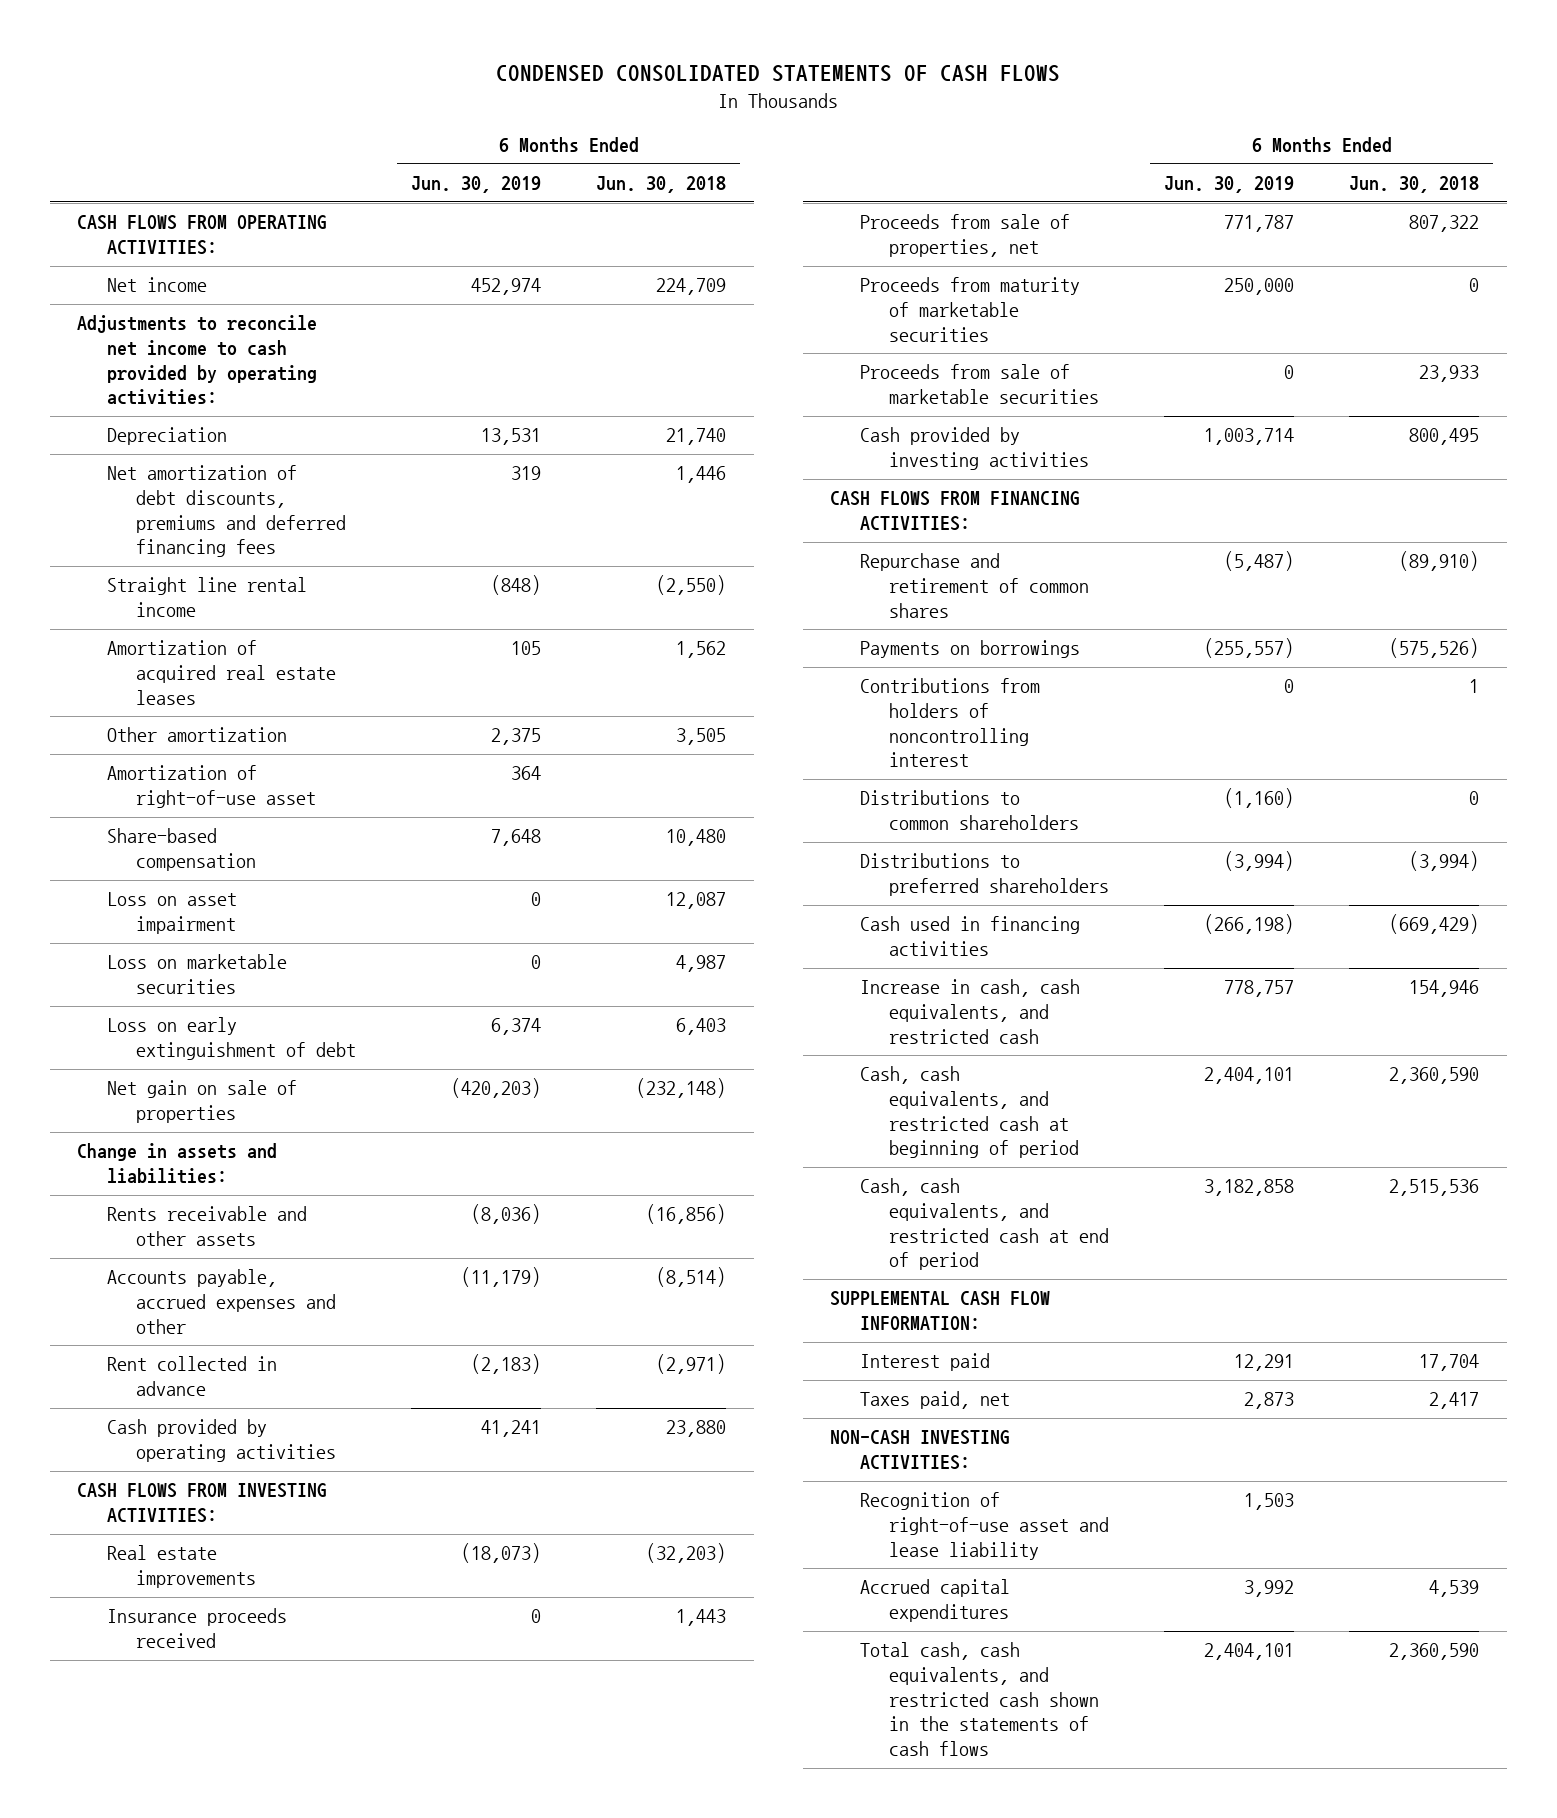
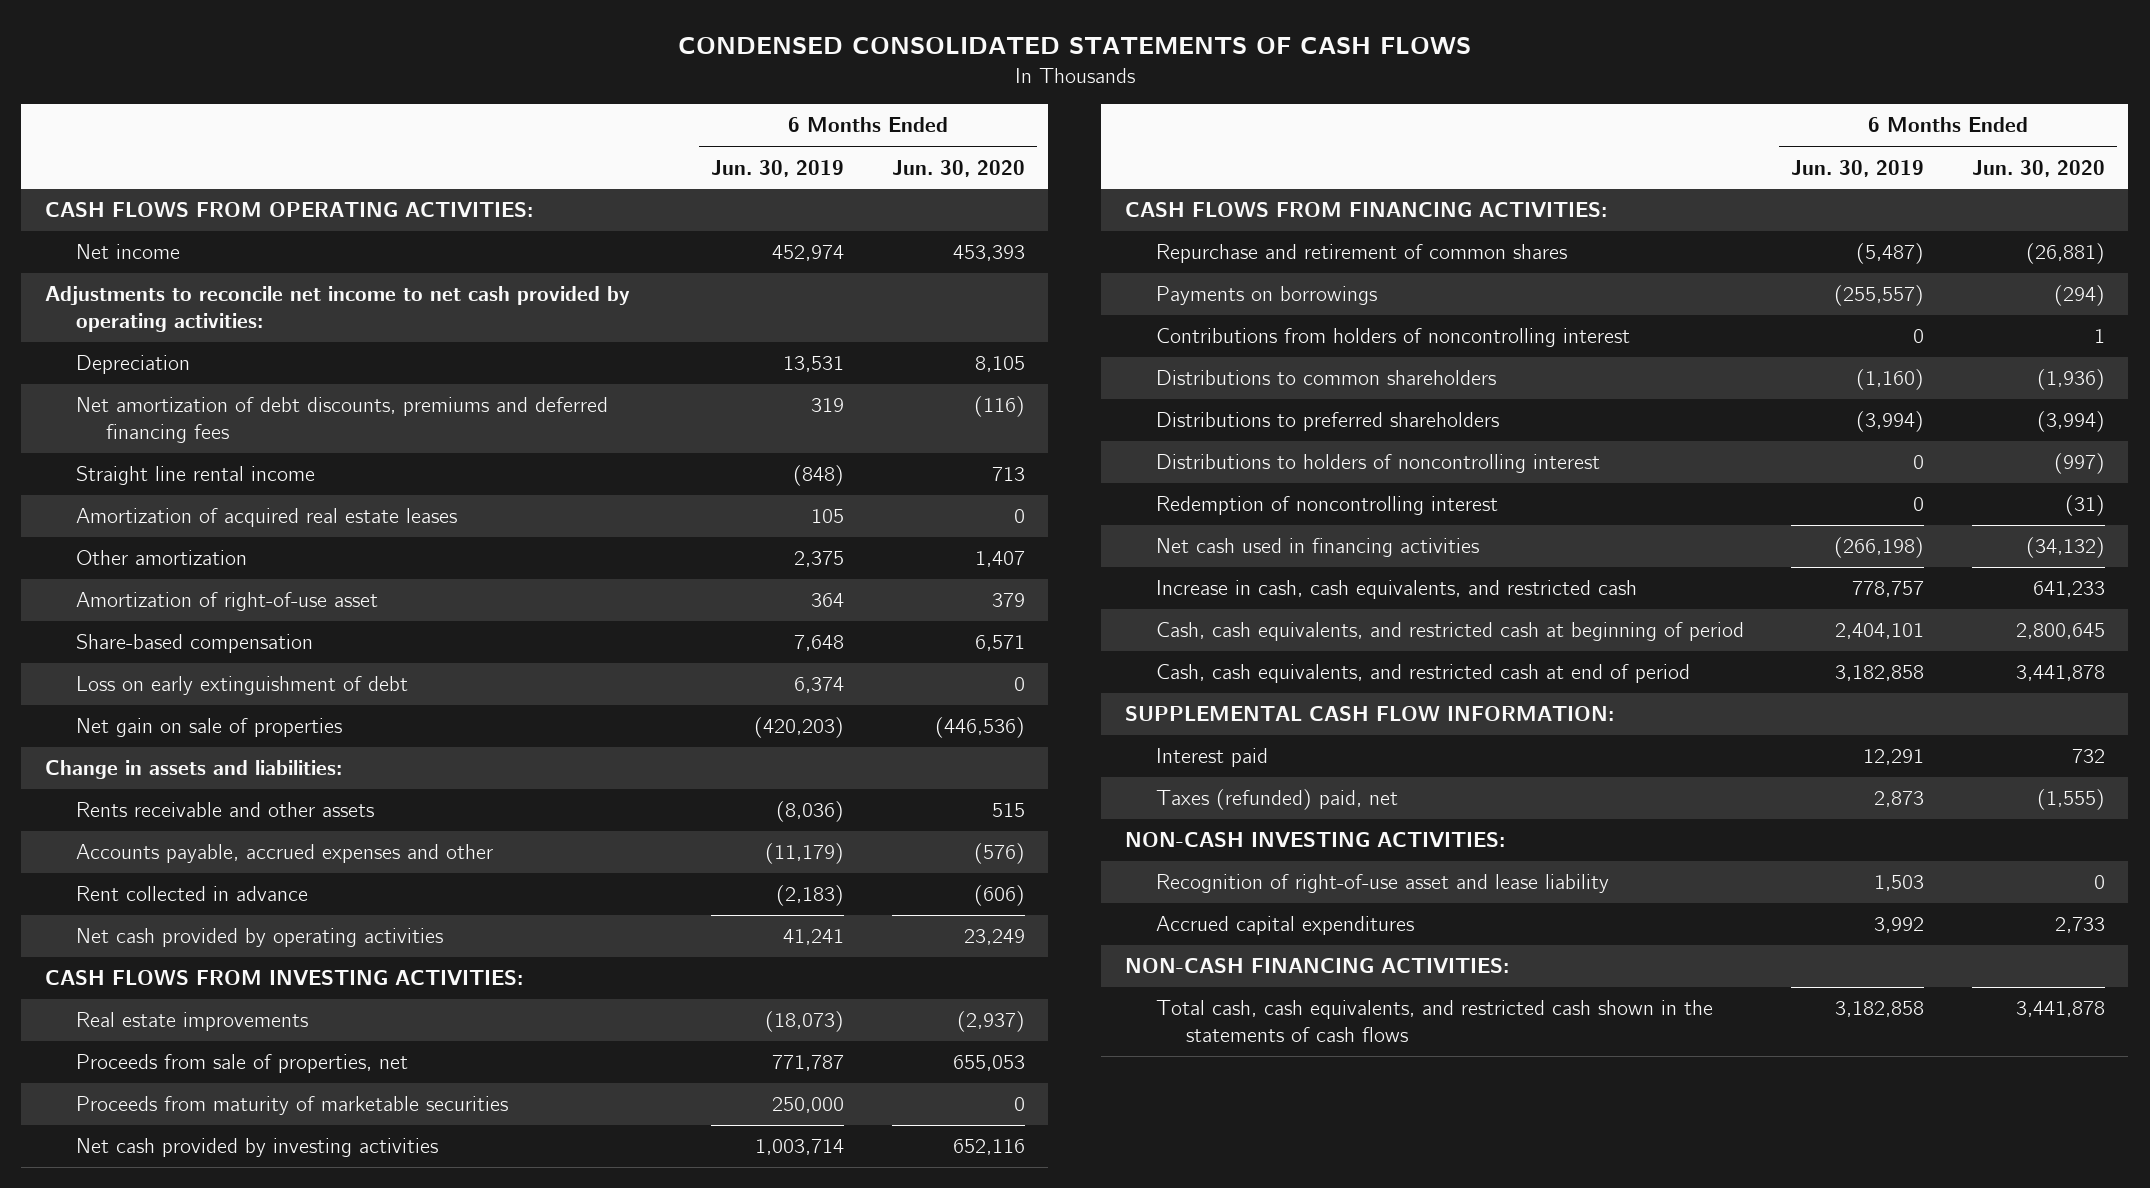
[596,176,727,194] Jun. 30, 2018 -> none
none -> [891,159,1025,177] Jun. 30, 2020
[77,315,318,406] Adjustments to reconcile net income to cash provided by operating activities: -> [45,286,631,332] Adjustments to reconcile net income to net cash provided by operating activities:
[106,892,237,934] Loss on asset impairment -> none
[106,954,287,994] Loss on marketable securities -> none
[106,1419,336,1462] Cash provided by operating activities -> [75,928,443,948] Net cash provided by operating activities
[106,1608,287,1648] Insurance proceeds received -> none
[859,364,1099,404] Proceeds from sale of marketable securities -> none
[859,427,1089,470] Cash provided by investing activities -> [75,1138,438,1158] Net cash provided by investing activities
none -> [1155,454,1600,474] Distributions to holders of noncontrolling interest
none -> [1155,496,1498,516] Redemption of noncontrolling interest
[859,916,1080,956] Cash used in financing activities -> [1155,538,1479,558] Net cash used in financing activities
[859,1391,1010,1410] Taxes paid, net -> [1155,789,1398,811] Taxes (refunded) paid, net
none -> [1125,958,1510,974] NON-CASH FINANCING ACTIVITIES:
[1204,1643,1295,1661] 2,404,101 -> [1835,1001,1925,1018] 3,182,858

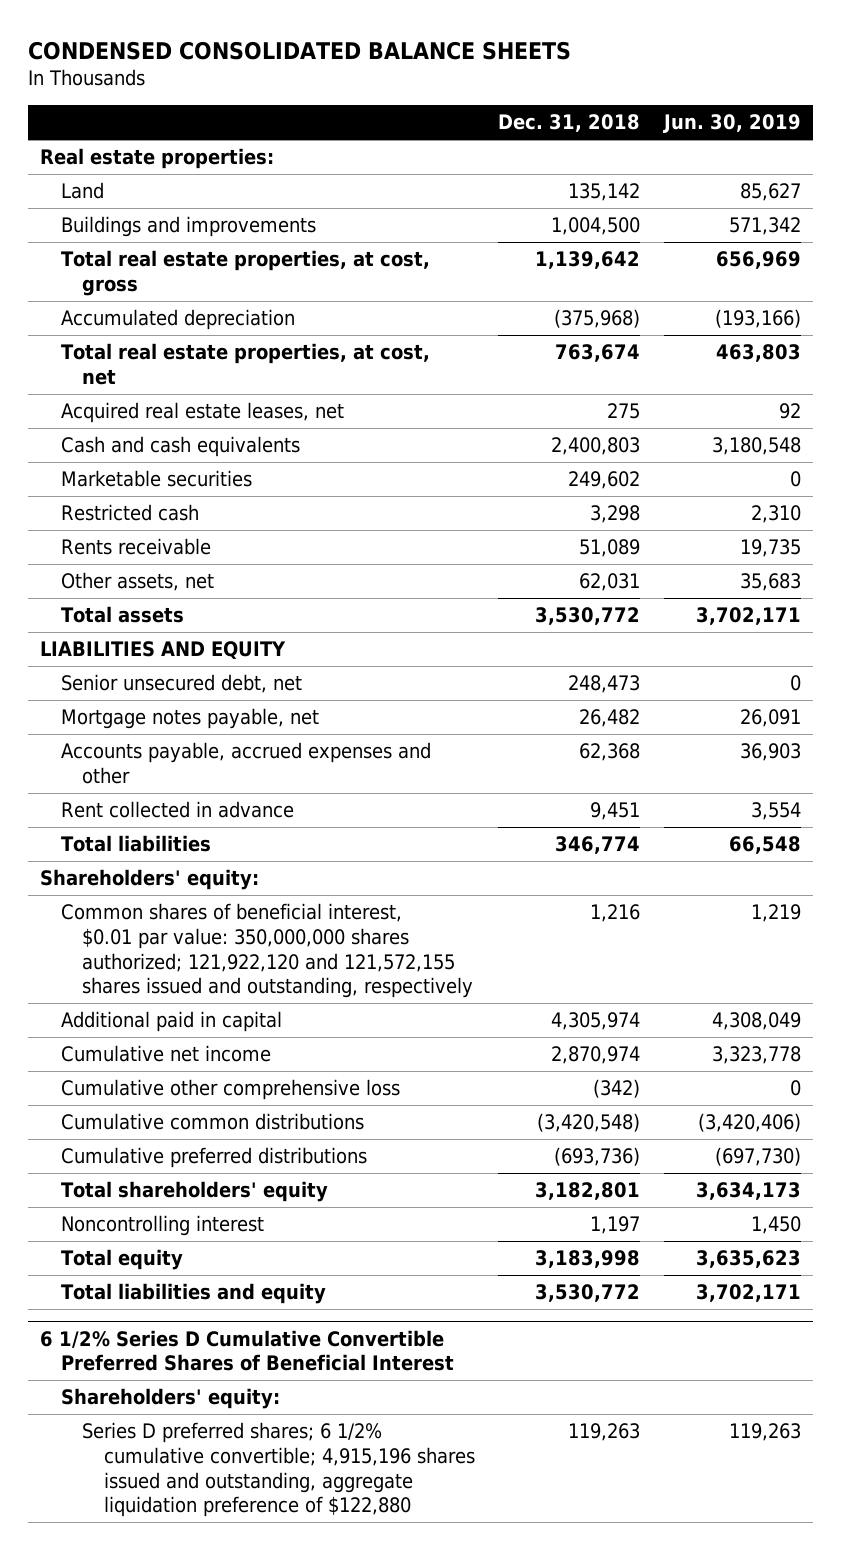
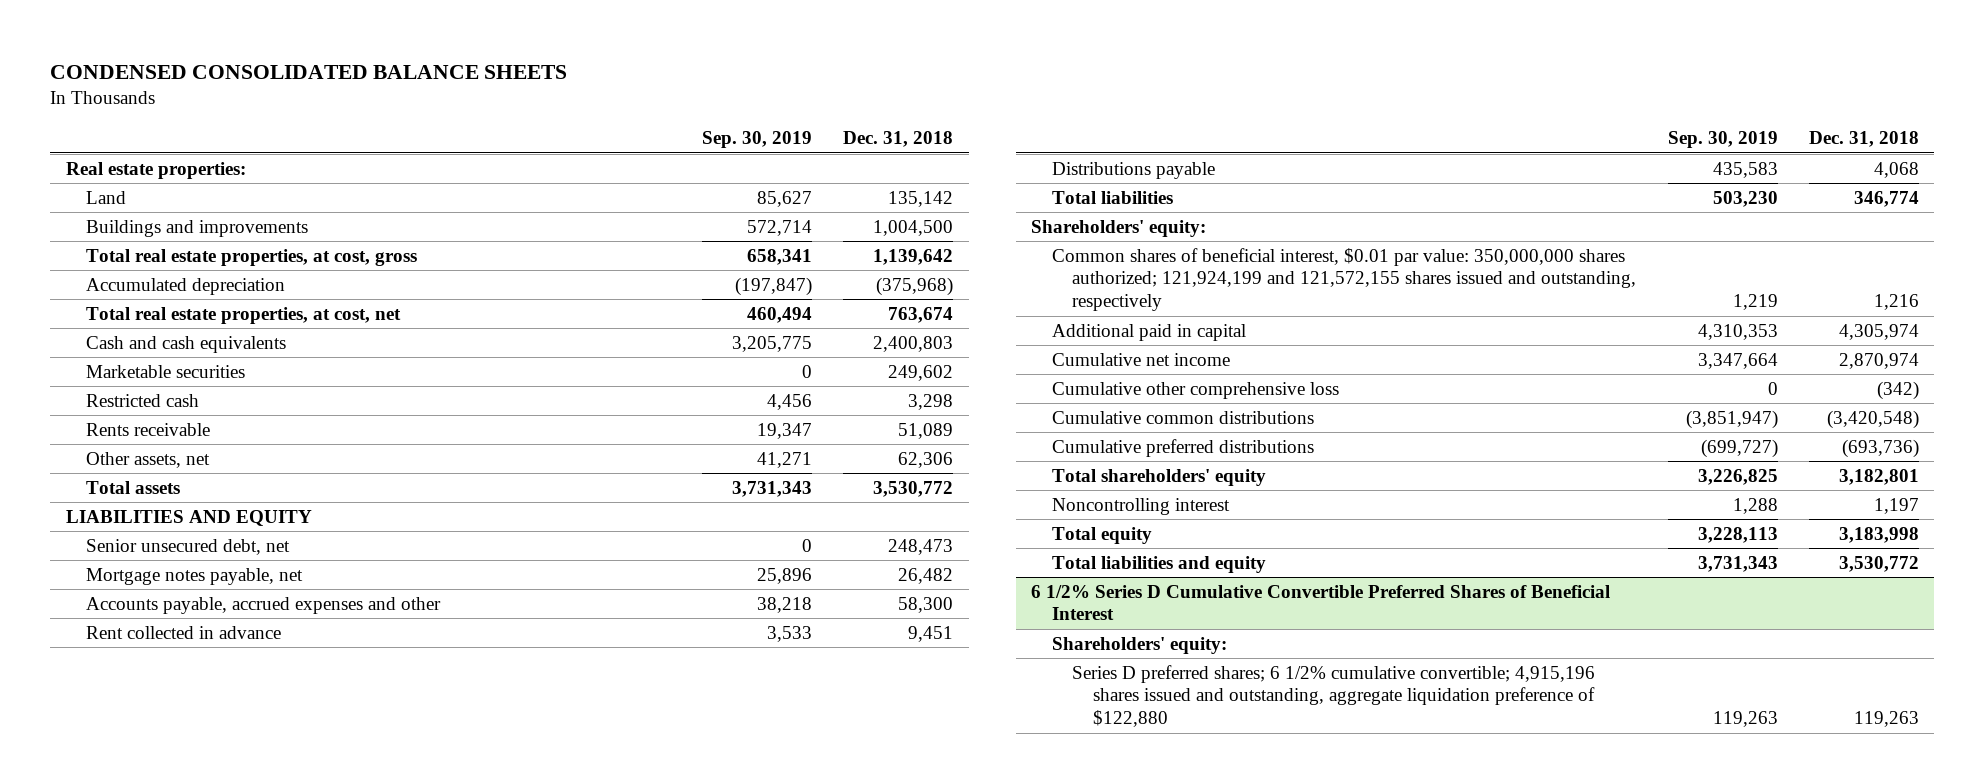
[662,114,801,134] Jun. 30, 2019 -> none
none -> [701,130,812,148] Sep. 30, 2019
[61,402,345,424] Acquired real estate leases, net -> none
[579,573,641,592] 62,031 -> [898,451,954,468] 62,306
[579,743,641,762] 62,368 -> [898,596,954,613] 58,300
none -> [1051,161,1215,179] Distributions payable
[61,903,474,999] Common shares of beneficial interest, $0.01 par value: 350,000,000 shares authorized; 121,922,120 and 121,572,155 shares issued and outstanding, respectively -> [1051,247,1637,312] Common shares of beneficial interest, $0.01 par value: 350,000,000 shares authorized; 121,924,199 and 121,572,155 shares issued and outstanding, respectively

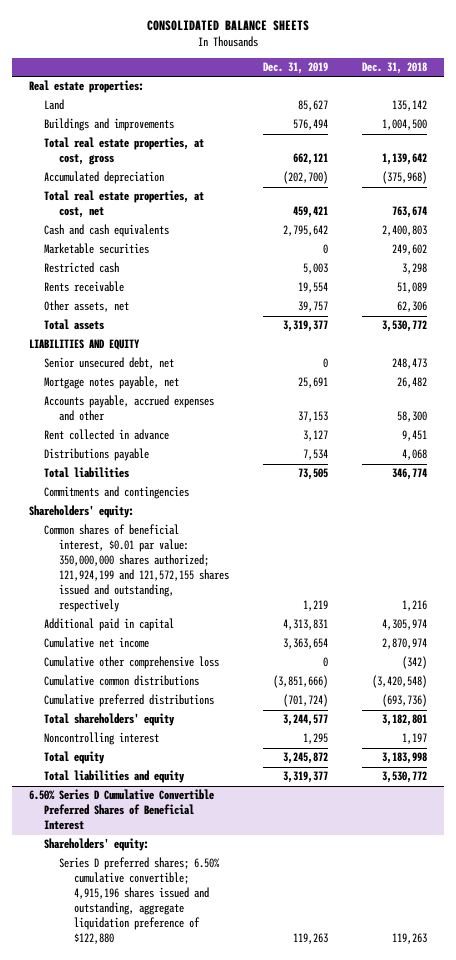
[49,65,567,80] CONDENSED CONSOLIDATED BALANCE SHEETS -> [146,20,309,32] CONSOLIDATED BALANCE SHEETS
[701,130,812,148] Sep. 30, 2019 -> none
none -> [262,62,328,75] Dec. 31, 2019
none -> [43,486,189,500] Commitments and contingencies
[1031,584,1611,621] 6 1/2% Series D Cumulative Convertible Preferred Shares of Beneficial Interest -> [28,789,214,831] 6.50% Series D Cumulative Convertible Preferred Shares of Beneficial Interest
[1072,664,1596,728] Series D preferred shares; 6 1/2% cumulative convertible; 4,915,196 shares issued and outstanding, aggregate liquidation preference of $122,880 -> [58,857,220,945] Series D preferred shares; 6.50% cumulative convertible; 4,915,196 shares issued and outstanding, aggregate liquidation preference of $122,880

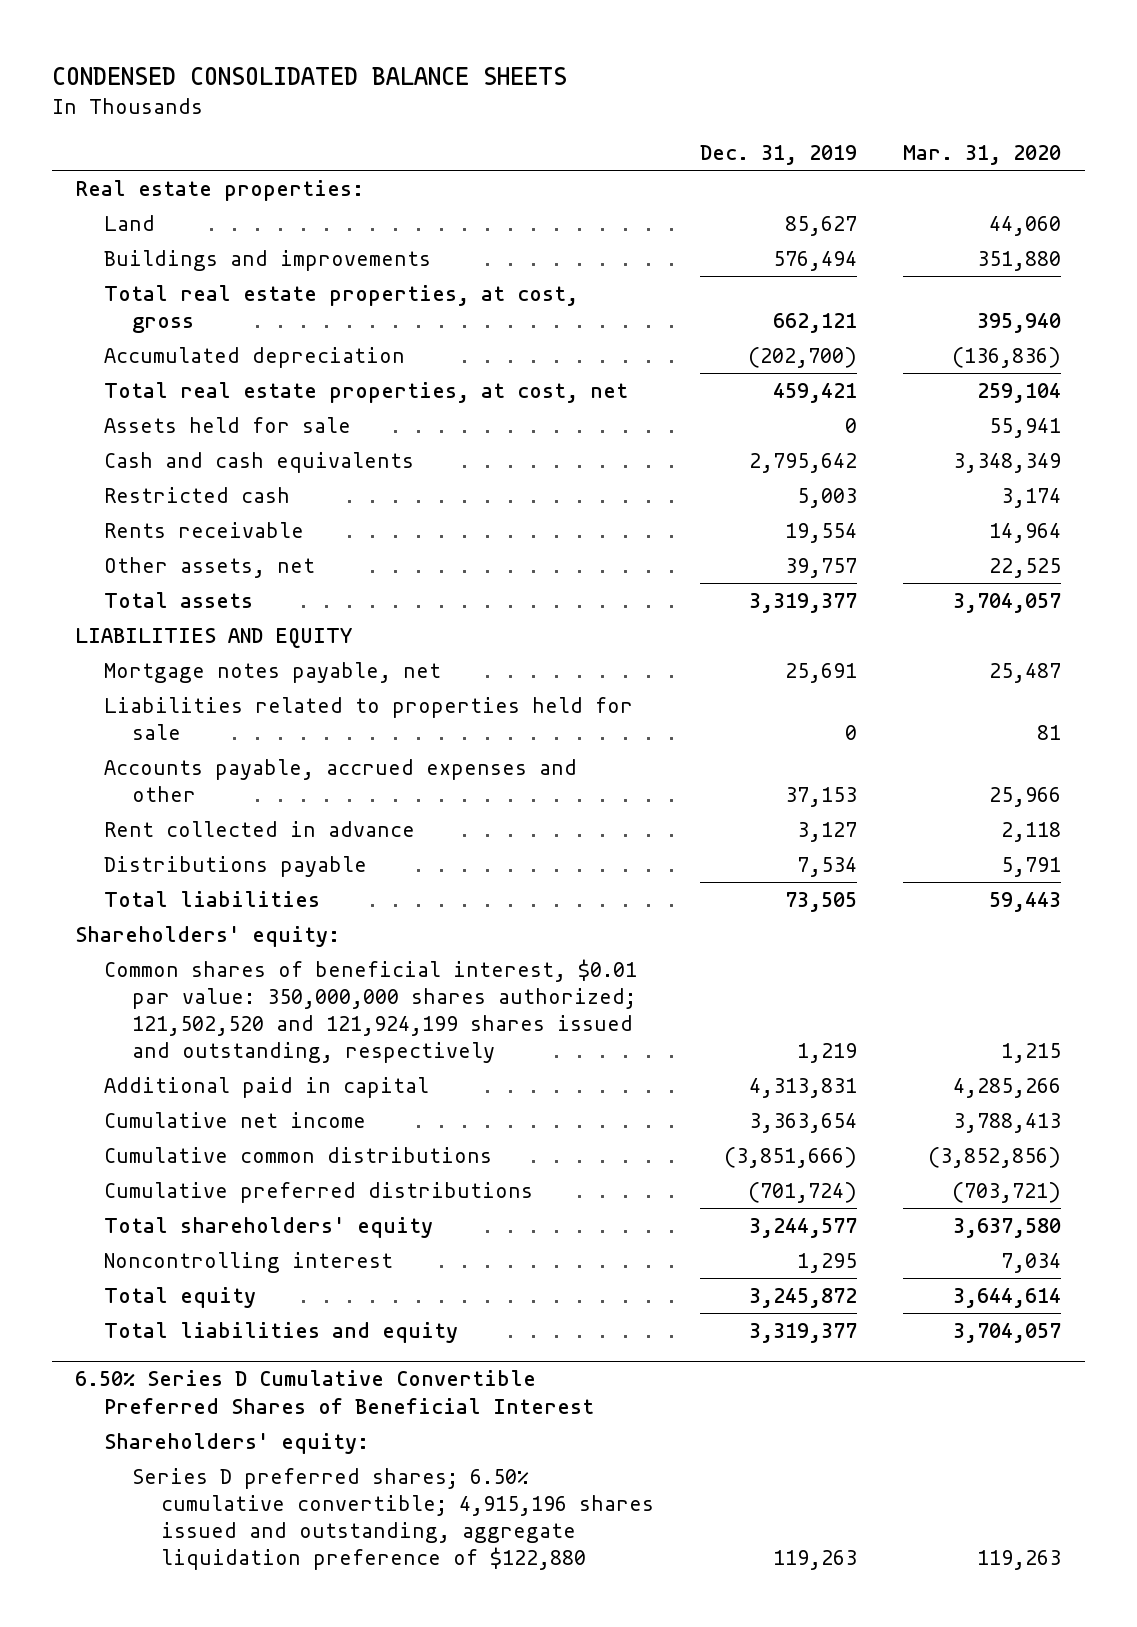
[146,20,309,32] CONSOLIDATED BALANCE SHEETS -> [51,67,567,86] CONDENSED CONSOLIDATED BALANCE SHEETS
[361,62,427,75] Dec. 31, 2018 -> none
none -> [903,145,1062,166] Mar. 31, 2020
none -> [103,416,351,433] Assets held for sale
[43,243,149,255] Marketable securities -> none
[43,357,174,370] Senior unsecured debt, net -> none
none -> [103,696,633,740] Liabilities related to properties held for sale
[43,486,189,500] Commitments and contingencies -> none
[43,524,229,613] Common shares of beneficial interest, $0.01 par value: 350,000,000 shares authorized; 121,924,199 and 121,572,155 shares issued and outstanding, respectively -> [103,958,637,1064] Common shares of beneficial interest, $0.01 par value: 350,000,000 shares authorized; 121,502,520 and 121,924,199 shares issued and outstanding, respectively
[43,656,219,670] Cumulative other comprehensive loss -> none

